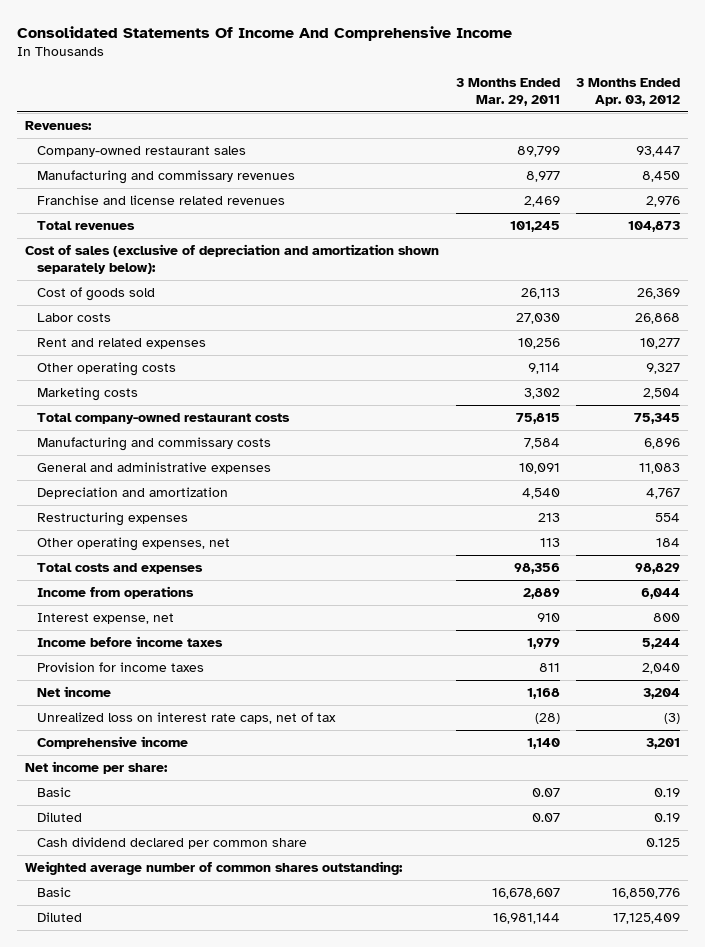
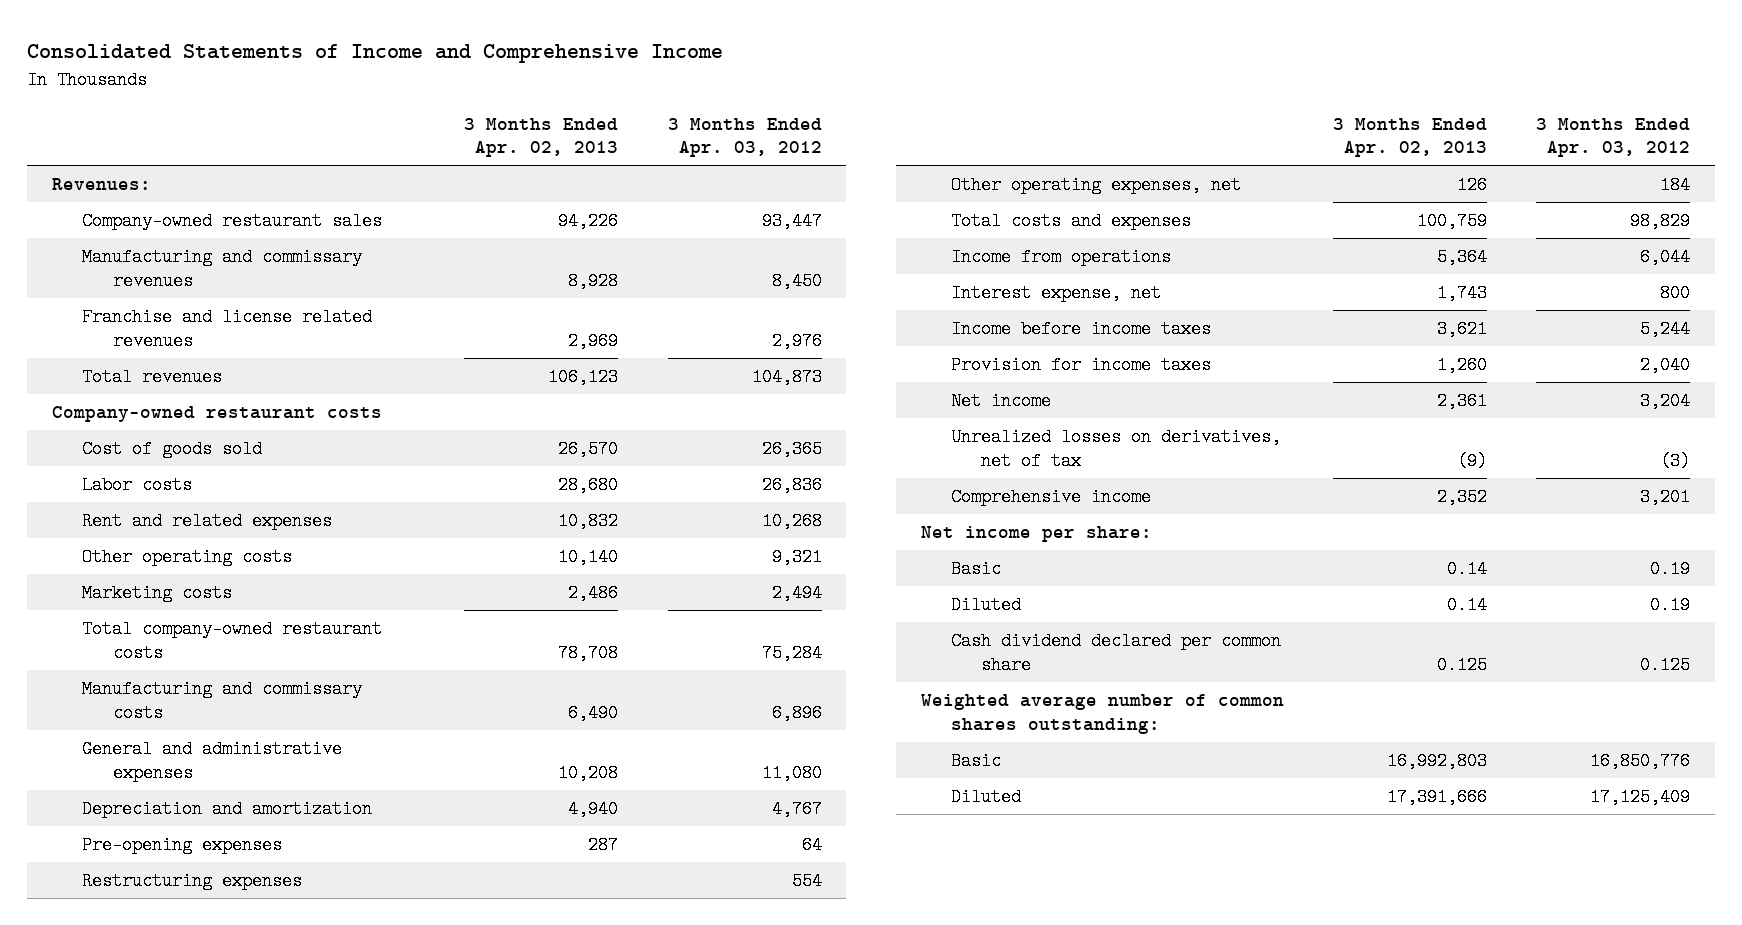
[17,26,513,42] Consolidated Statements Of Income And Comprehensive Income -> [27,44,724,64] Consolidated Statements of Income and Comprehensive Income
[455,77,560,107] 3 Months Ended Mar. 29, 2011 -> none
none -> [464,117,619,158] 3 Months Ended Apr. 02, 2013
[25,244,440,275] Cost of sales (exclusive of depreciation and amortization shown separately below): -> none
none -> [52,406,383,423] Company-owned restaurant costs
[636,288,680,300] 26,369 -> [761,440,822,459] 26,365
[634,313,680,325] 26,868 -> [761,476,822,495] 26,836
[639,338,680,350] 10,277 -> [761,512,822,531] 10,268
[645,363,680,375] 9,327 -> [771,548,822,567] 9,321
[642,388,680,400] 2,504 -> [771,584,822,603] 2,494
[633,413,680,425] 75,345 -> [761,643,822,662] 75,284
[638,463,680,475] 11,083 -> [761,763,822,782] 11,080
none -> [82,836,283,855] Pre-opening expenses
[36,712,336,725] Unrealized loss on interest rate caps, net of tax -> [951,428,1282,470] Unrealized losses on derivatives, net of tax

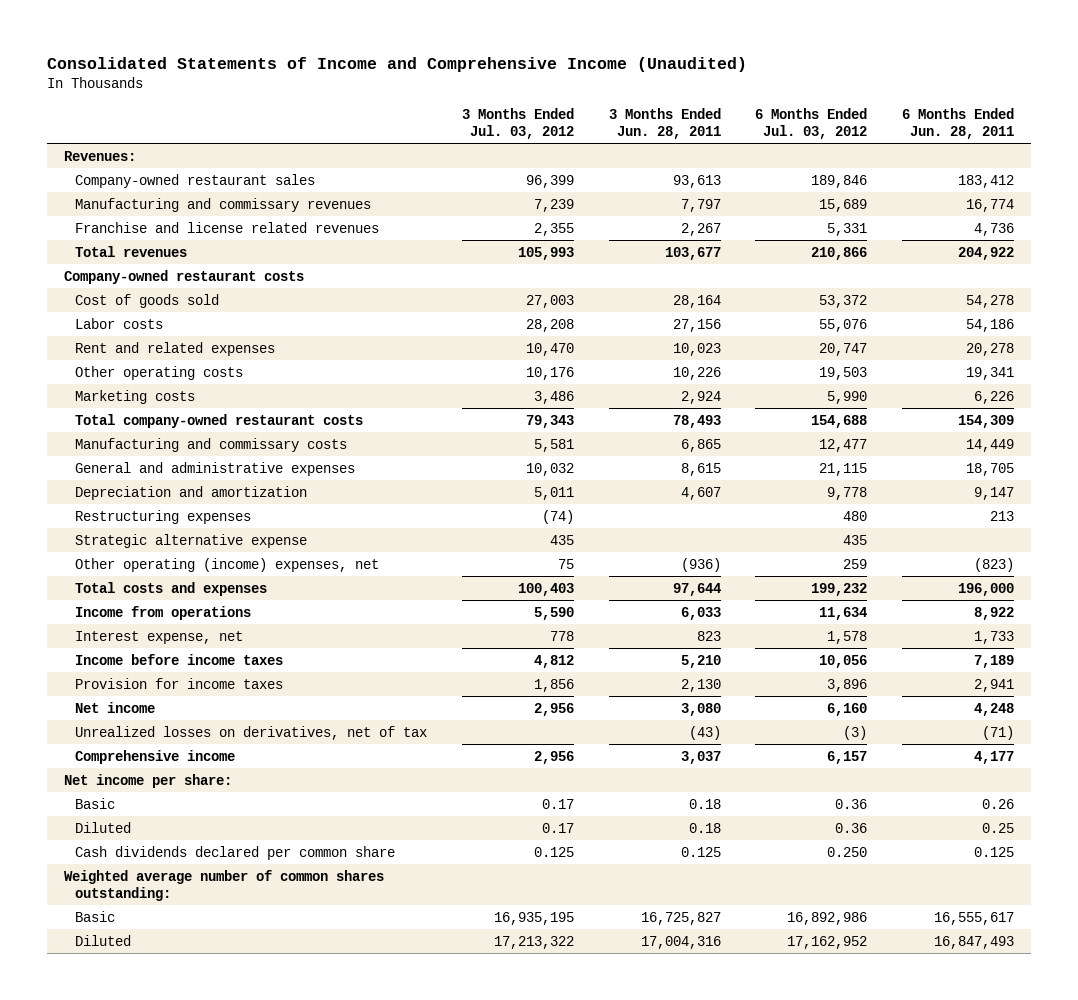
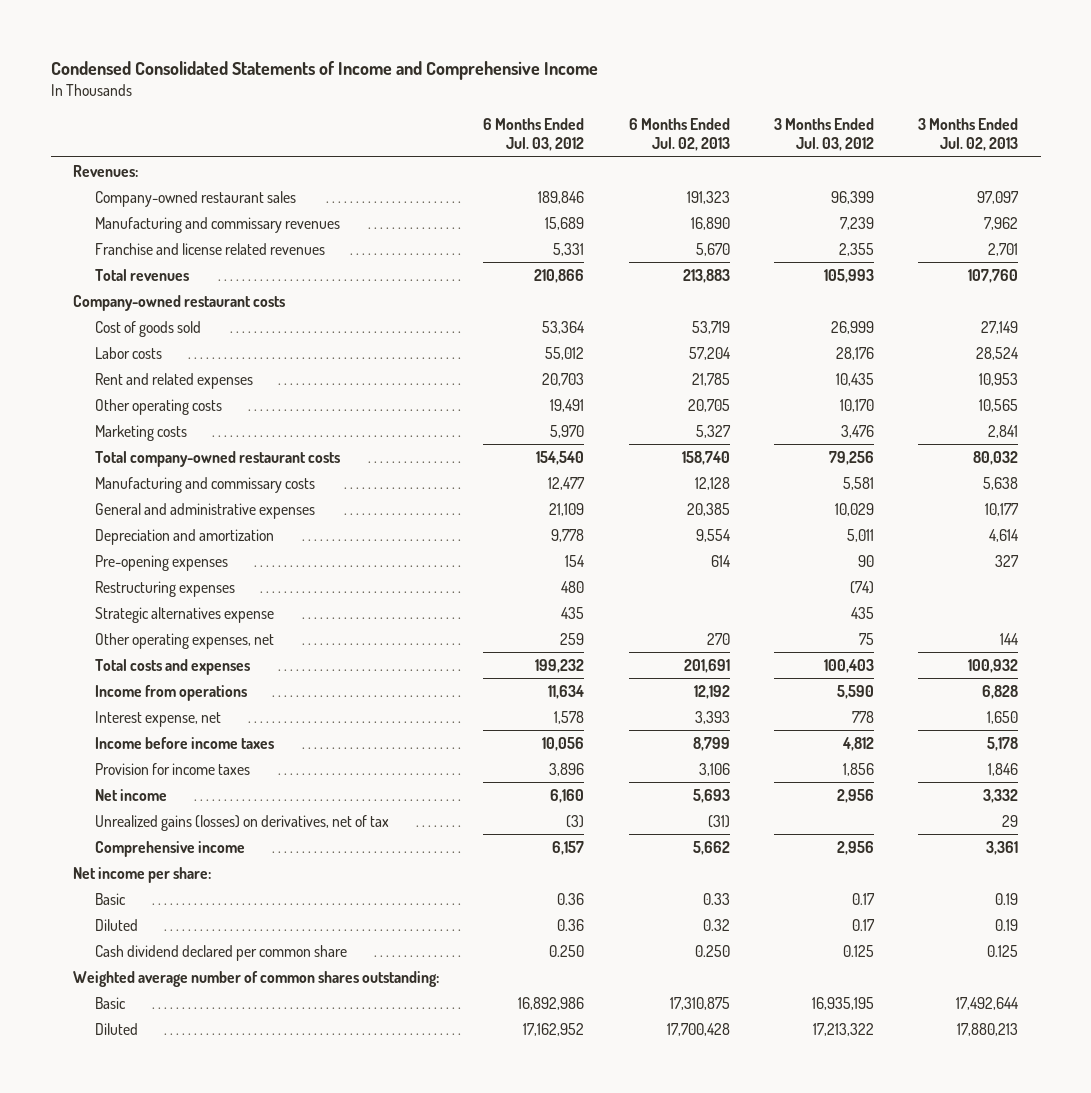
[47,57,748,73] Consolidated Statements of Income and Comprehensive Income (Unaudited) -> [50,60,598,80] Condensed Consolidated Statements of Income and Comprehensive Income
[608,108,721,139] 3 Months Ended Jun. 28, 2011 -> none
[901,108,1014,139] 6 Months Ended Jun. 28, 2011 -> none
none -> [628,118,730,152] 6 Months Ended Jul. 02, 2013
none -> [918,118,1019,152] 3 Months Ended Jul. 02, 2013
[526,294,575,308] 27,003 -> [831,320,875,334] 26,999
[819,294,868,308] 53,372 -> [542,320,586,334] 53,364
[526,318,575,332] 28,208 -> [836,346,875,360] 28,176
[819,318,868,332] 55,076 -> [545,346,585,360] 55,012
[526,342,575,356] 10,470 -> [836,372,875,386] 10,435
[819,342,868,356] 20,747 -> [542,372,585,386] 20,703
[526,366,575,380] 10,176 -> [840,398,875,412] 10,170
[819,366,868,380] 19,503 -> [550,398,585,412] 19,491
[534,390,575,404] 3,486 -> [841,424,875,438] 3,476
[827,390,868,404] 5,990 -> [550,424,585,438] 5,970
[526,414,575,428] 79,343 -> [829,450,875,465] 79,256
[811,414,868,428] 154,688 -> [536,450,585,465] 154,540
[526,462,575,476] 10,032 -> [835,502,875,516] 10,029
[819,462,868,476] 21,115 -> [549,502,585,516] 21,109
none -> [94,554,228,571] Pre-opening expenses
[75,533,308,548] Strategic alternative expense -> [94,606,274,623] Strategic alternatives expense
[75,557,380,572] Other operating (income) expenses, net -> [94,632,274,649] Other operating expenses, net
[75,725,428,740] Unrealized losses on derivatives, net of tax -> [94,814,389,831] Unrealized gains (losses) on derivatives, net of tax
[75,845,396,860] Cash dividends declared per common share -> [94,944,347,961] Cash dividend declared per common share

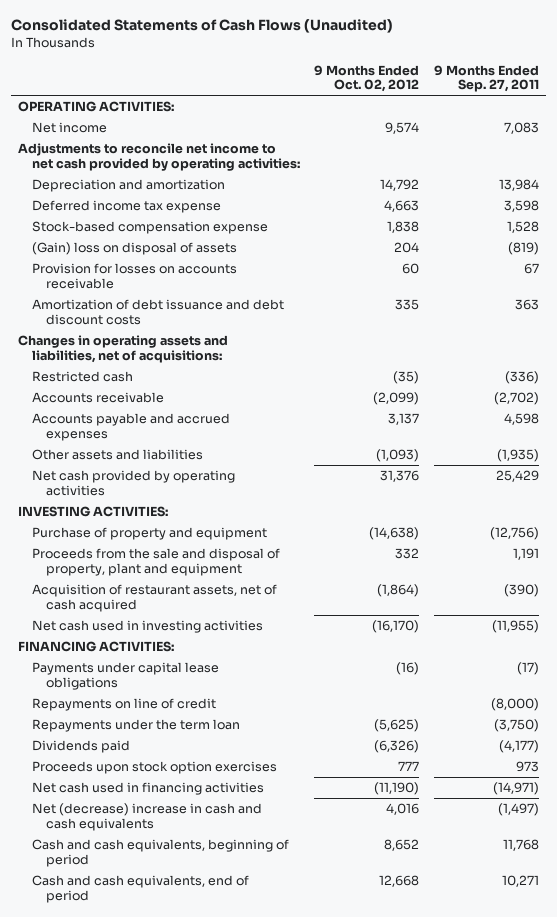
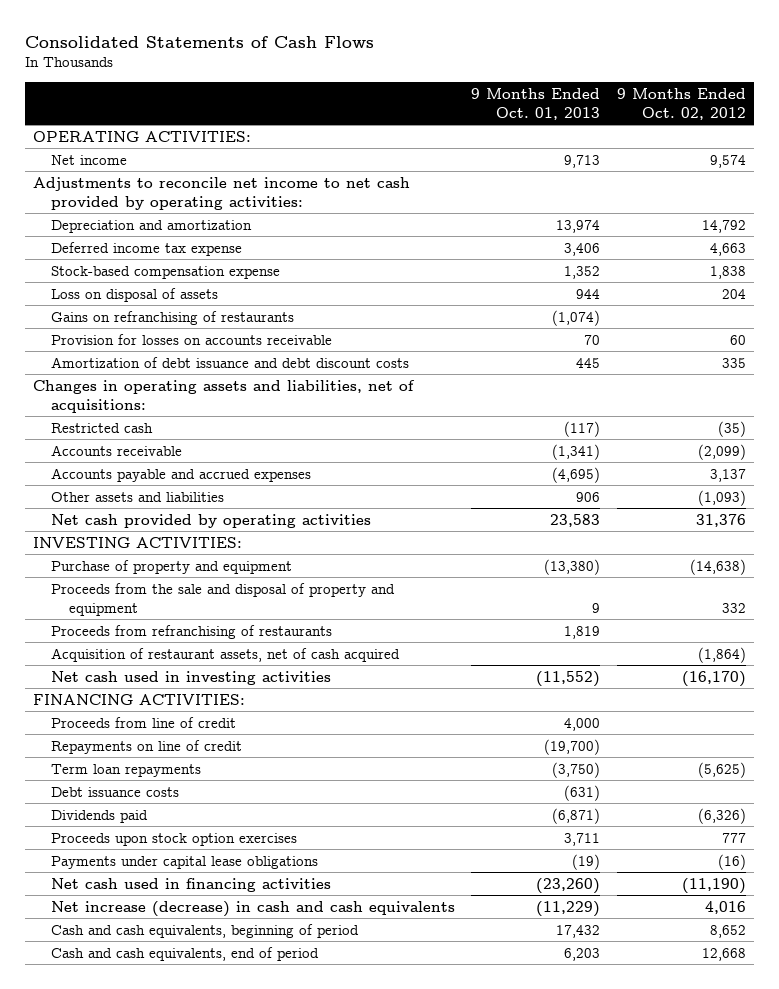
[11,19,394,34] Consolidated Statements of Cash Flows (Unaudited) -> [24,35,374,48] Consolidated Statements of Cash Flows
[433,64,539,92] 9 Months Ended Sep. 27, 2011 -> none
none -> [471,87,601,120] 9 Months Ended Oct. 01, 2013
[31,242,237,256] (Gain) loss on disposal of assets -> [50,287,218,302] Loss on disposal of assets
none -> [50,310,294,325] Gains on refranchising of restaurants
[31,548,280,576] Proceeds from the sale and disposal of property, plant and equipment -> [50,582,395,616] Proceeds from the sale and disposal of property and equipment
none -> [50,624,332,639] Proceeds from refranchising of restaurants
none -> [50,716,236,728] Proceeds from line of credit
[31,719,240,733] Repayments under the term loan -> [50,763,201,777] Term loan repayments
none -> [50,786,179,797] Debt issuance costs
[31,662,219,690] Payments under capital lease obligations -> [50,855,318,869] Payments under capital lease obligations
[31,803,262,831] Net (decrease) increase in cash and cash equivalents -> [50,900,455,917] Net increase (decrease) in cash and cash equivalents

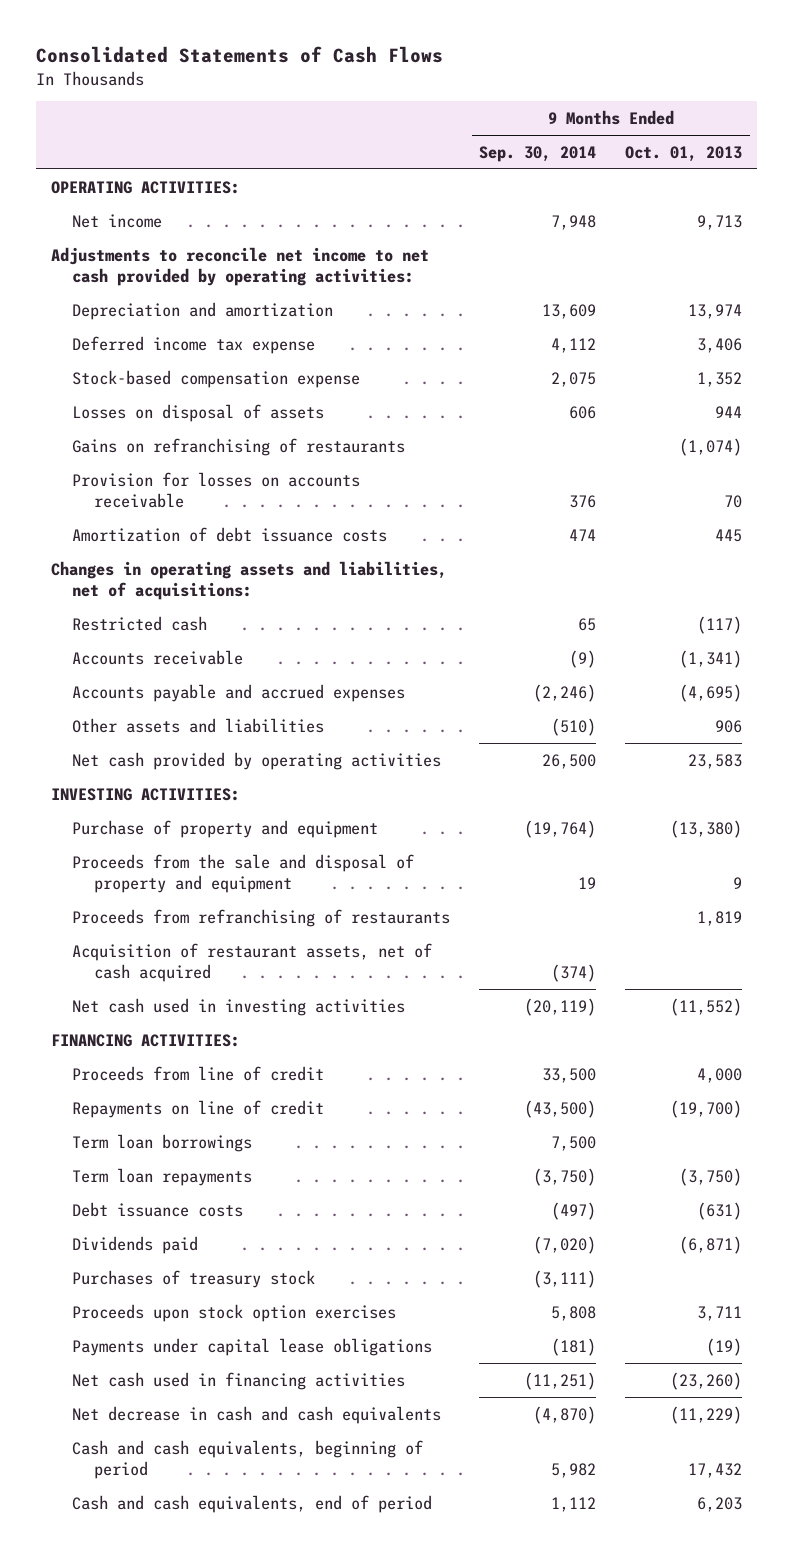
[616,87,746,120] 9 Months Ended Oct. 02, 2012 -> none
none -> [479,145,597,162] Sep. 30, 2014
[50,287,218,302] Loss on disposal of assets -> [72,403,325,422] Losses on disposal of assets
[50,356,409,368] Amortization of debt issuance and debt discount costs -> [72,526,388,542] Amortization of debt issuance costs
none -> [72,1133,253,1152] Term loan borrowings
none -> [72,1269,316,1288] Purchases of treasury stock
[50,900,455,917] Net increase (decrease) in cash and cash equivalents -> [72,1405,442,1424] Net decrease in cash and cash equivalents

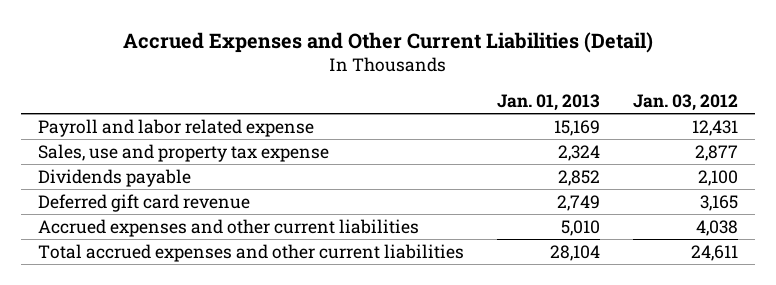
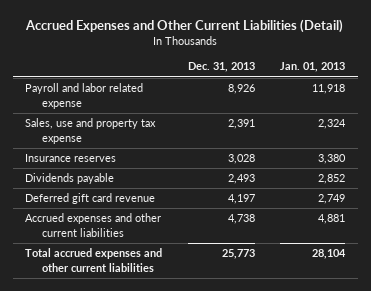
[633,94,739,112] Jan. 03, 2012 -> none
none -> [187,62,255,73] Dec. 31, 2013
[554,119,601,136] 15,169 -> [312,84,346,95] 11,918
none -> [25,154,117,163] Insurance reserves
[561,219,601,236] 5,010 -> [318,214,346,225] 4,881

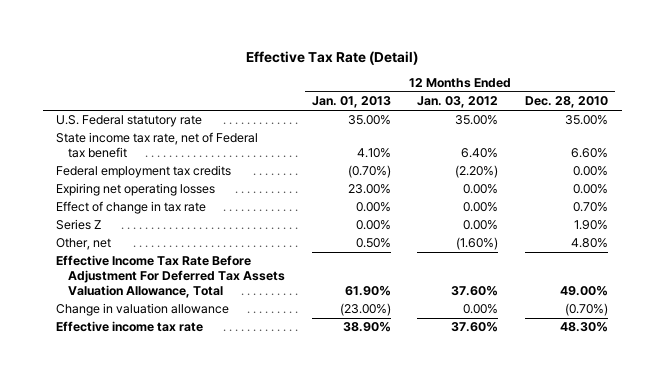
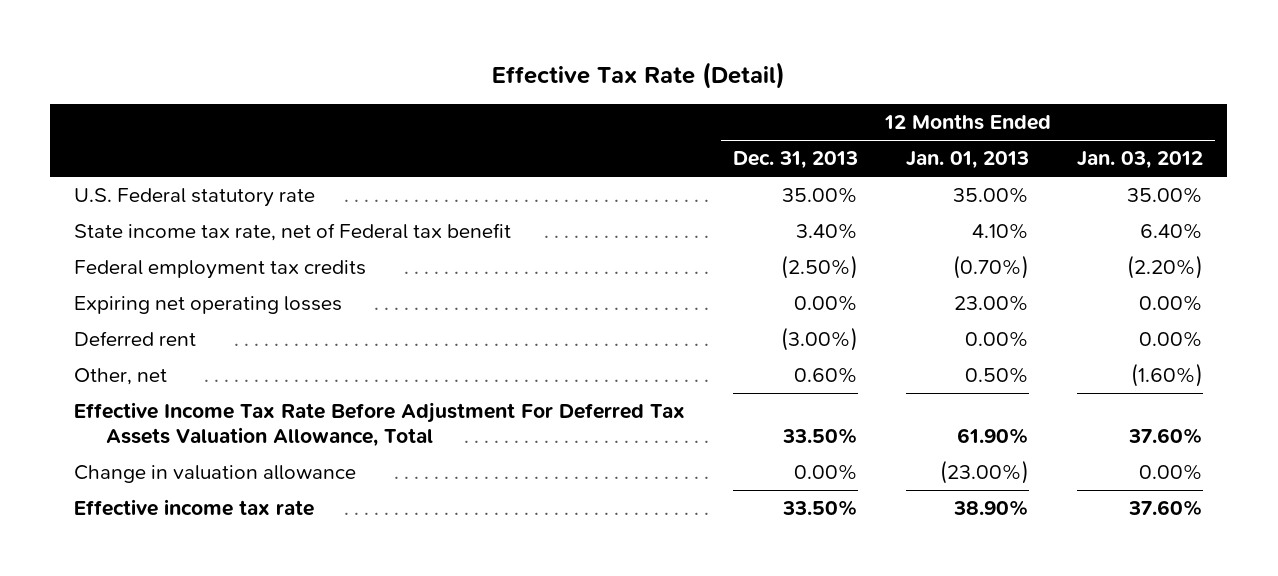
[525,96,609,109] Dec. 28, 2010 -> none
none -> [733,151,859,170] Dec. 31, 2013
[56,201,207,215] Effect of change in tax rate -> none
[56,219,102,231] Series Z -> none
none -> [74,331,197,347] Deferred rent

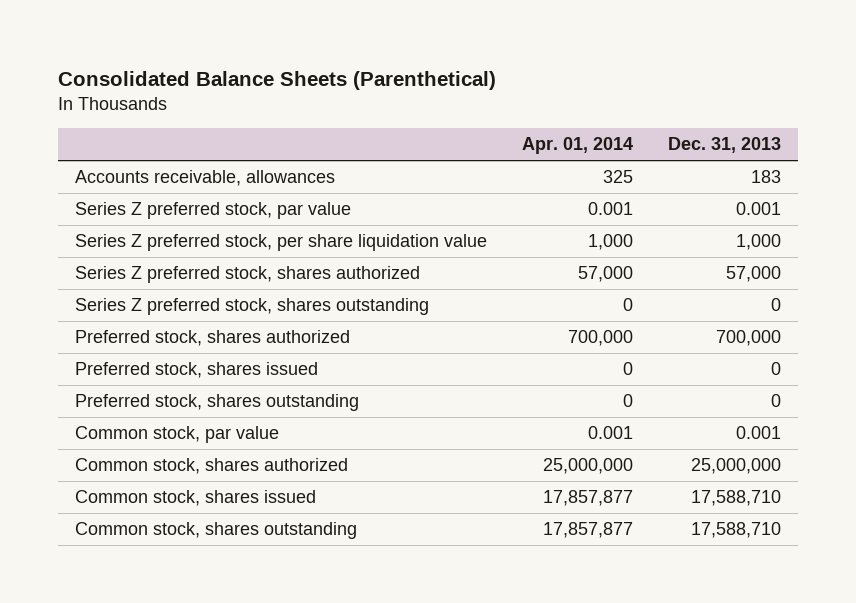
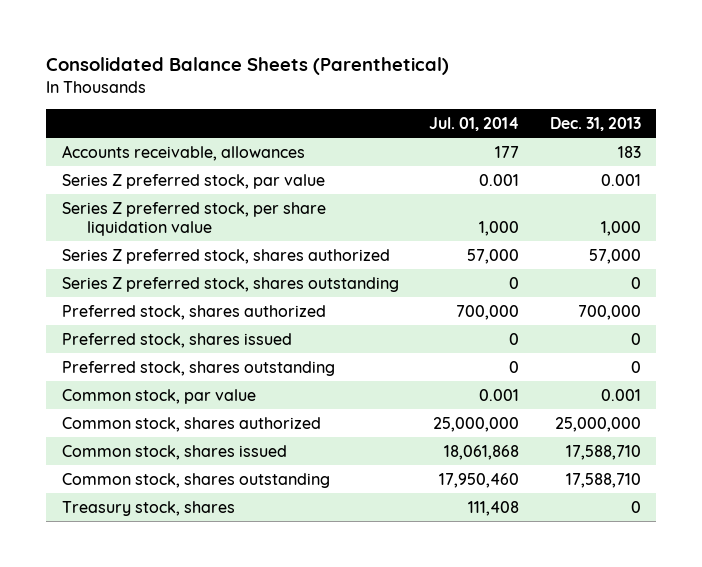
[521,137,633,155] Apr. 01, 2014 -> none
none -> [429,116,520,131] Jul. 01, 2014
none -> [61,500,235,516] Treasury stock, shares

